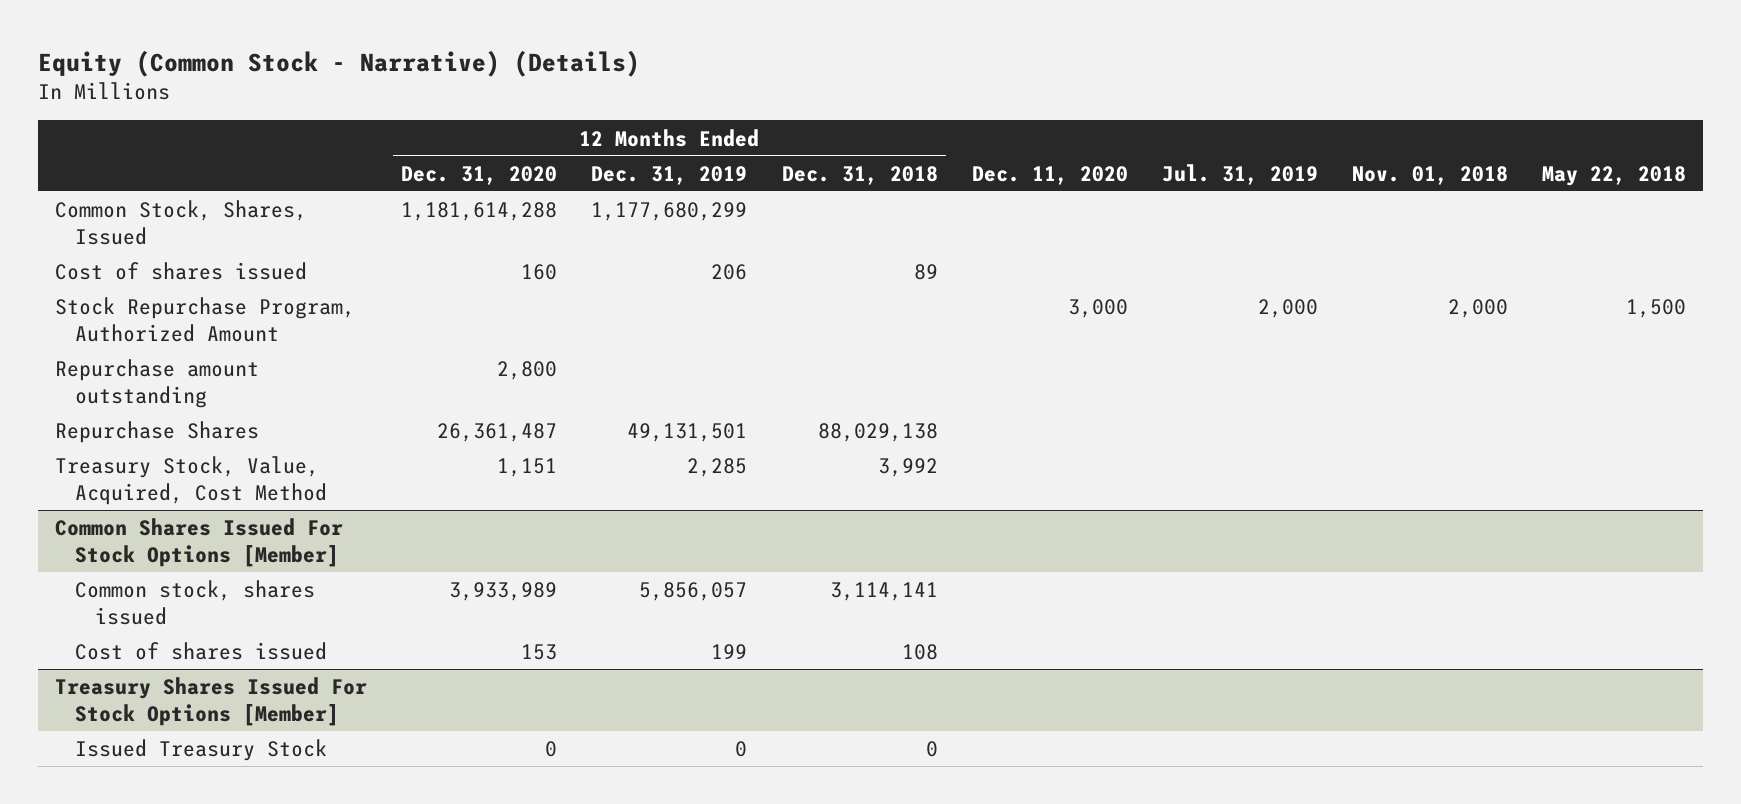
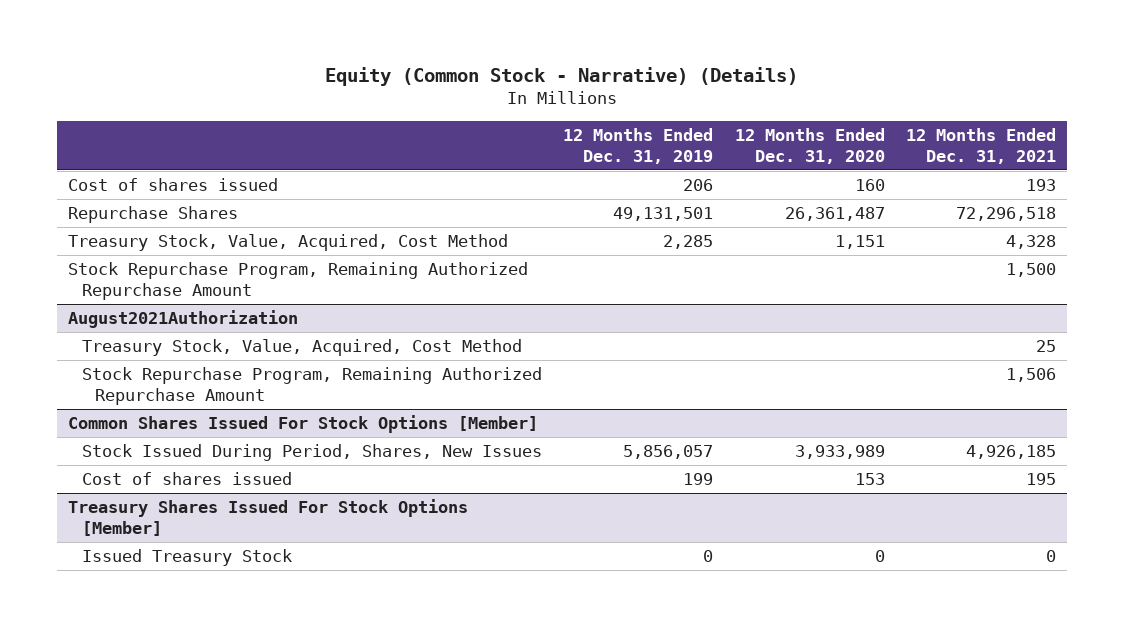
[781,165,938,185] Dec. 31, 2018 -> none
[971,165,1128,185] Dec. 11, 2020 -> none
[1161,163,1318,185] Jul. 31, 2019 -> none
[1352,165,1509,185] Nov. 01, 2018 -> none
[1542,165,1687,186] May 22, 2018 -> none
none -> [906,127,1057,164] 12 Months Ended Dec. 31, 2021
[55,200,308,245] Common Stock, Shares, Issued -> none
[55,297,356,342] Stock Repurchase Program, Authorized Amount -> none
[55,359,260,408] Repurchase amount outstanding -> none
none -> [67,261,528,301] Stock Repurchase Program, Remaining Authorized Repurchase Amount
none -> [67,309,298,328] August2021Authorization
none -> [81,338,522,356] Treasury Stock, Value, Acquired, Cost Method
none -> [81,366,542,406] Stock Repurchase Program, Remaining Authorized Repurchase Amount
[75,580,316,625] Common stock, shares issued -> [81,443,542,461] Stock Issued During Period, Shares, New Issues

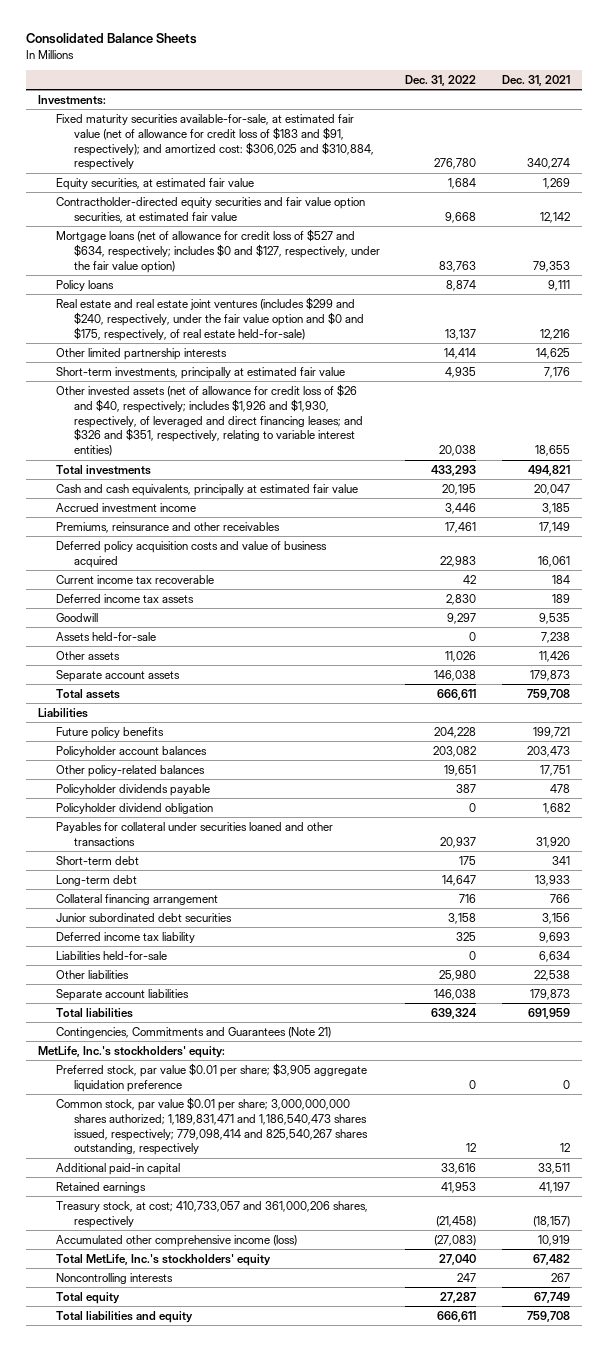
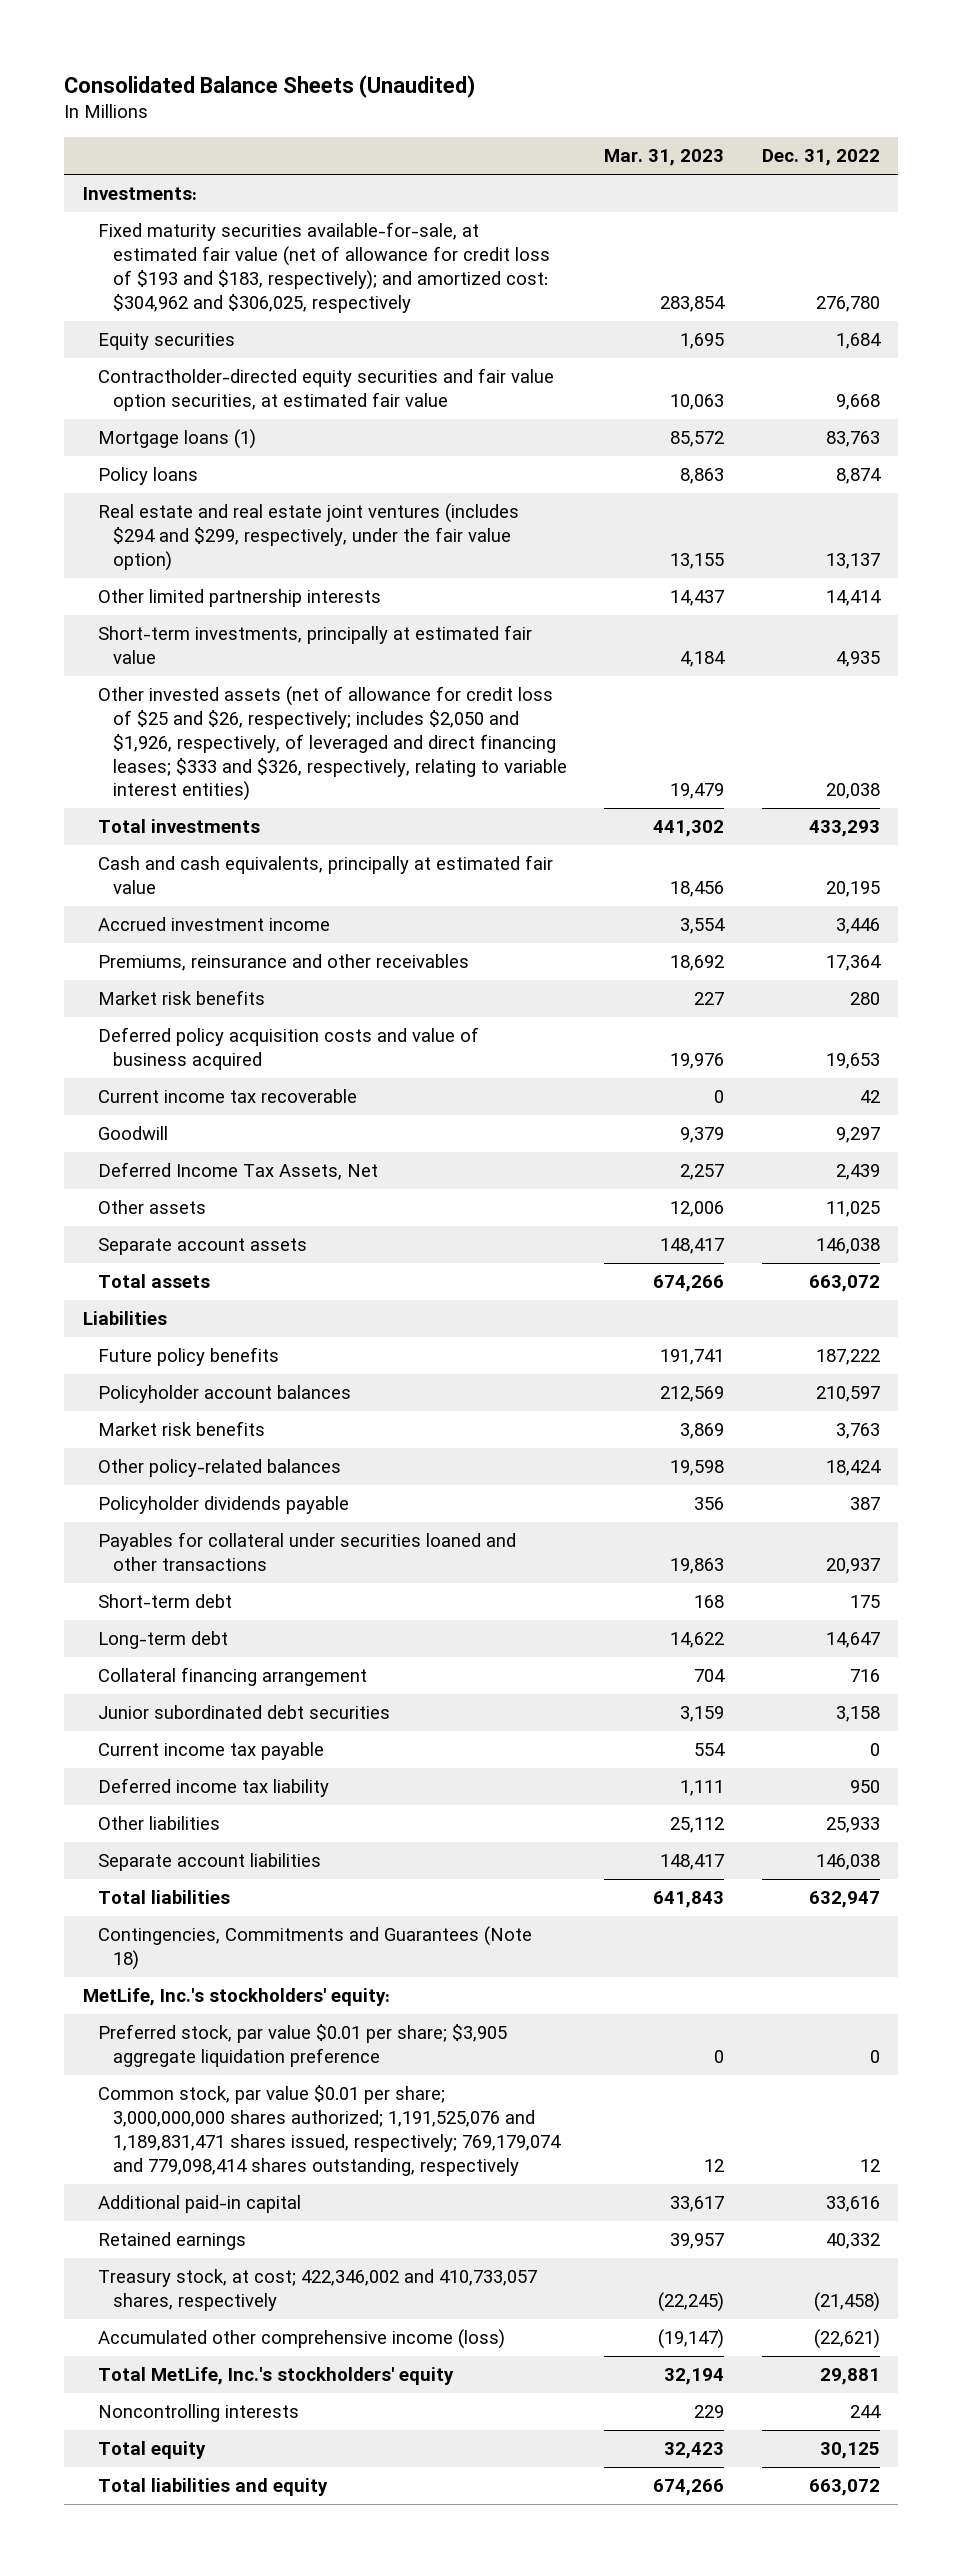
[25,33,197,45] Consolidated Balance Sheets -> [64,75,476,99] Consolidated Balance Sheets (Unaudited)
[501,75,570,87] Dec. 31, 2021 -> none
none -> [604,149,725,167] Mar. 31, 2023
[55,113,374,171] Fixed maturity securities available-for-sale, at estimated fair value (net of allowance for credit loss of $183 and $91, respectively); and amortized cost: $306,025 and $310,884, respectively -> [97,222,551,313] Fixed maturity securities available-for-sale, at estimated fair value (net of allowance for credit loss of $193 and $183, respectively); and amortized cost: $304,962 and $306,025, respectively
[55,177,254,190] Equity securities, at estimated fair value -> [97,333,235,351] Equity securities
[55,228,380,273] Mortgage loans (net of allowance for credit loss of $527 and $634, respectively; includes $0 and $127, respectively, under the fair value option) -> [97,429,256,450] Mortgage loans (1)
[55,296,364,341] Real estate and real estate joint ventures (includes $299 and $240, respectively, under the fair value option and $0 and $175, respectively, of real estate held-for-sale) -> [97,503,519,571] Real estate and real estate joint ventures (includes $294 and $299, respectively, under the fair value option)
[55,383,363,457] Other invested assets (net of allowance for credit loss of $26 and $40, respectively; includes $1,926 and $1,930, respectively, of leveraged and direct financing leases; and $326 and $351, respectively, relating to variable interest entities) -> [97,686,568,802] Other invested assets (net of allowance for credit loss of $25 and $26, respectively; includes $2,050 and $1,926, respectively, of leveraged and direct financing leases; $333 and $326, respectively, relating to variable interest entities)
[445,521,477,533] 17,461 -> [825,955,881,972] 17,364
none -> [97,990,265,1006] Market risk benefits
[440,555,477,567] 22,983 -> [825,1053,880,1070] 19,653
[55,593,194,603] Deferred income tax assets -> none
[55,631,156,641] Assets held-for-sale -> none
none -> [97,1162,378,1181] Deferred Income Tax Assets, Net
[445,650,477,662] 11,026 -> [825,1201,880,1218] 11,025
[437,688,477,700] 666,611 -> [808,1275,880,1293] 663,072
[434,726,477,738] 204,228 -> [815,1349,880,1366] 187,222
[433,745,477,757] 203,082 -> [815,1386,880,1403] 210,597
none -> [97,1421,265,1437] Market risk benefits
[444,764,477,776] 19,651 -> [825,1460,881,1477] 18,424
[55,802,213,814] Policyholder dividend obligation -> none
[55,950,167,960] Liabilities held-for-sale -> none
none -> [97,1742,324,1761] Current income tax payable
[456,931,477,941] 325 -> [849,1780,880,1794] 950
[439,969,477,981] 25,980 -> [825,1817,880,1834] 25,933
[431,1007,478,1019] 639,324 -> [808,1891,880,1909] 632,947
[55,1026,331,1038] Contingencies, Commitments and Guarantees (Note 21) -> [97,1926,532,1971] Contingencies, Commitments and Guarantees (Note 18)
[55,1096,368,1156] Common stock, par value $0.01 per share; 3,000,000,000 shares authorized; 1,189,831,471 and 1,186,540,473 shares issued, respectively; 779,098,414 and 825,540,267 shares outstanding, respectively -> [97,2085,562,2176] Common stock, par value $0.01 per share; 3,000,000,000 shares authorized; 1,191,525,076 and 1,189,831,471 shares issued, respectively; 769,179,074 and 779,098,414 shares outstanding, respectively
[441,1181,477,1193] 41,953 -> [825,2233,880,2250] 40,332
[55,1200,368,1228] Treasury stock, at cost; 410,733,057 and 361,000,206 shares, respectively -> [97,2269,537,2312] Treasury stock, at cost; 422,346,002 and 410,733,057 shares, respectively
[434,1234,477,1246] (27,083) -> [813,2329,880,2350] (22,621)
[439,1253,477,1265] 27,040 -> [819,2368,880,2386] 29,881
[457,1272,477,1282] 247 -> [849,2405,881,2419] 244
[440,1291,477,1303] 27,287 -> [819,2442,880,2460] 30,125
[437,1310,477,1322] 666,611 -> [808,2479,880,2497] 663,072

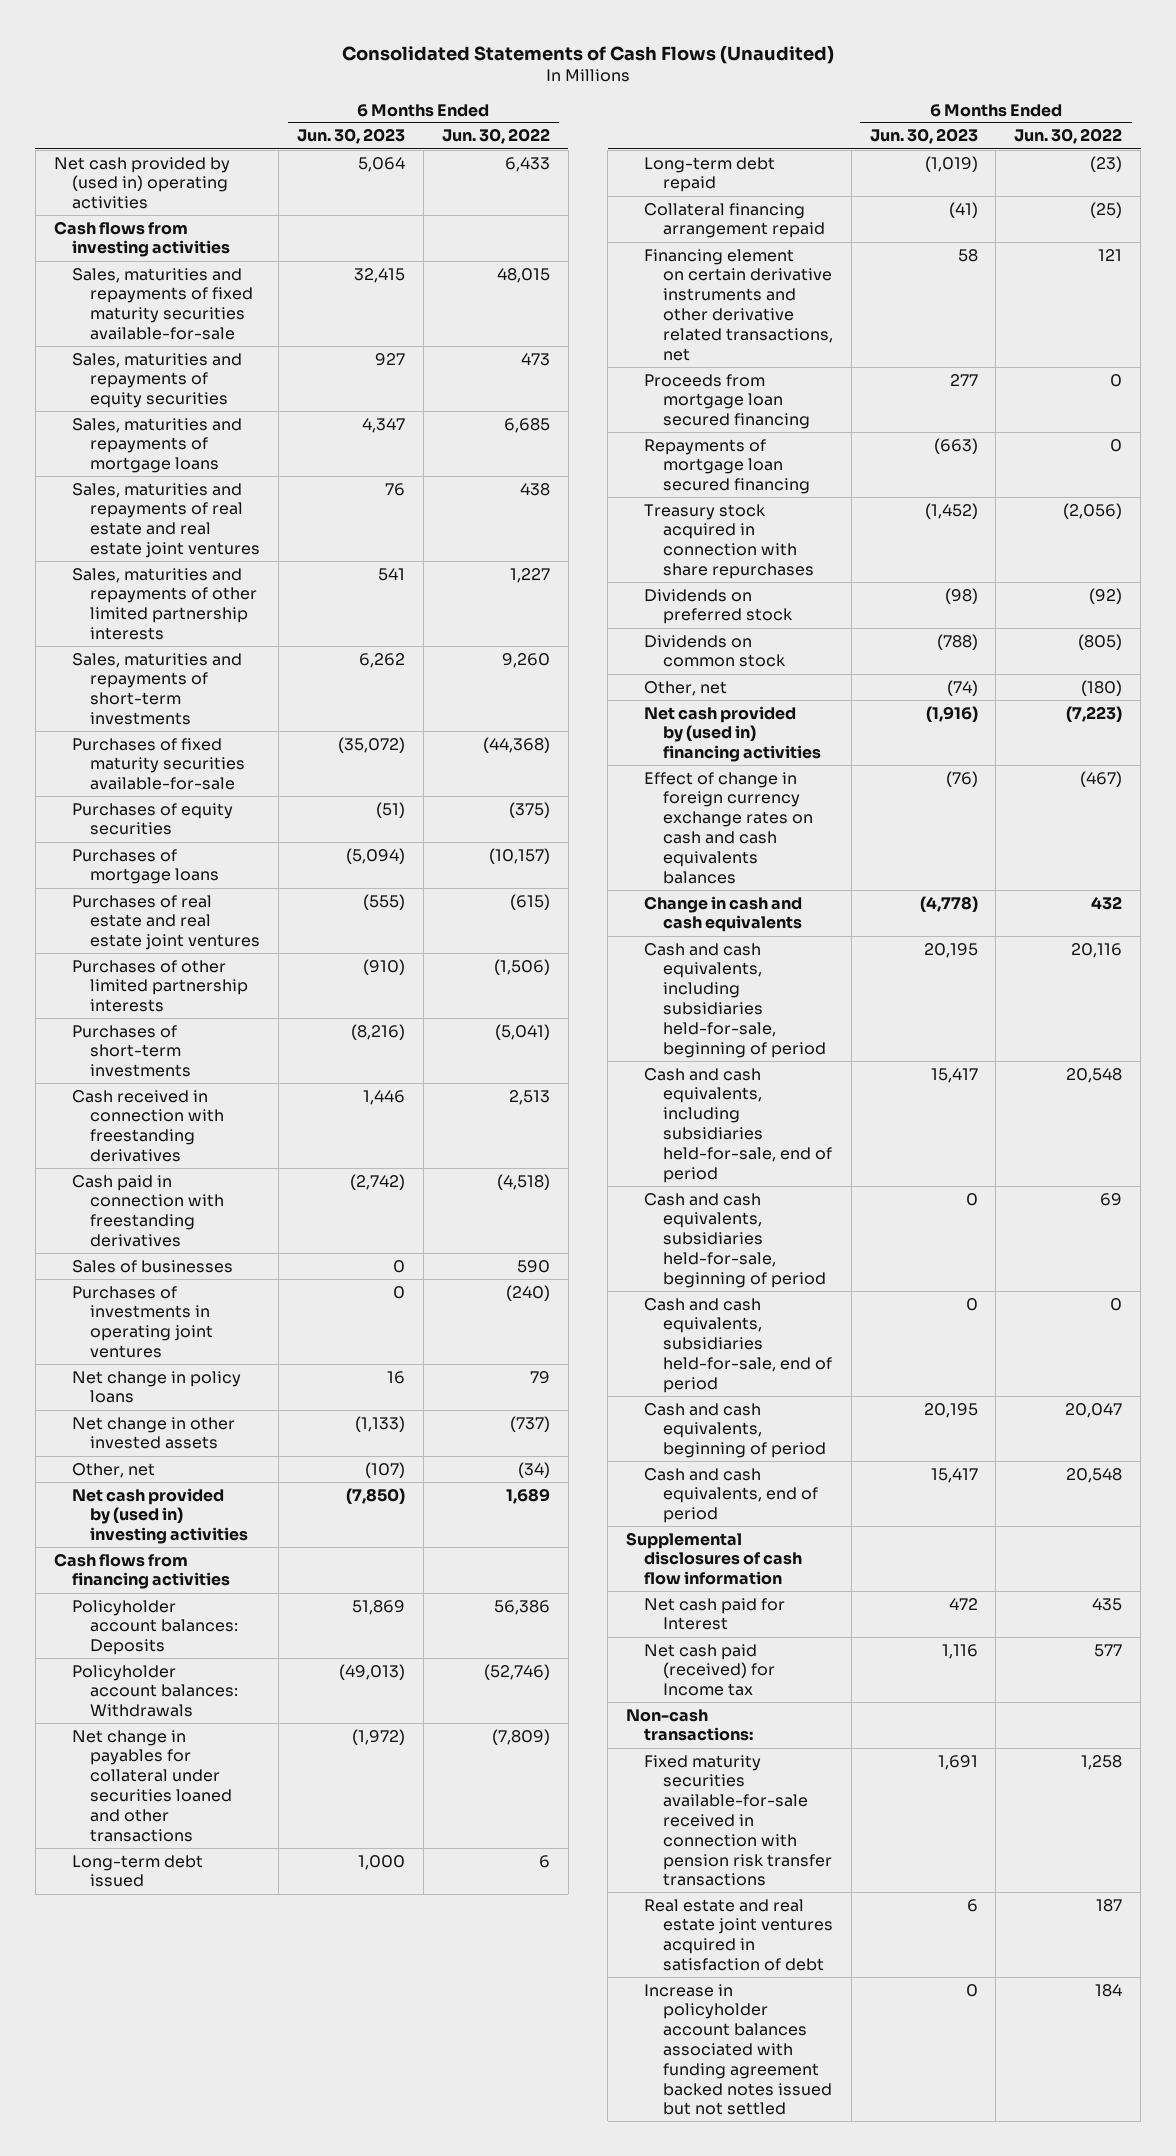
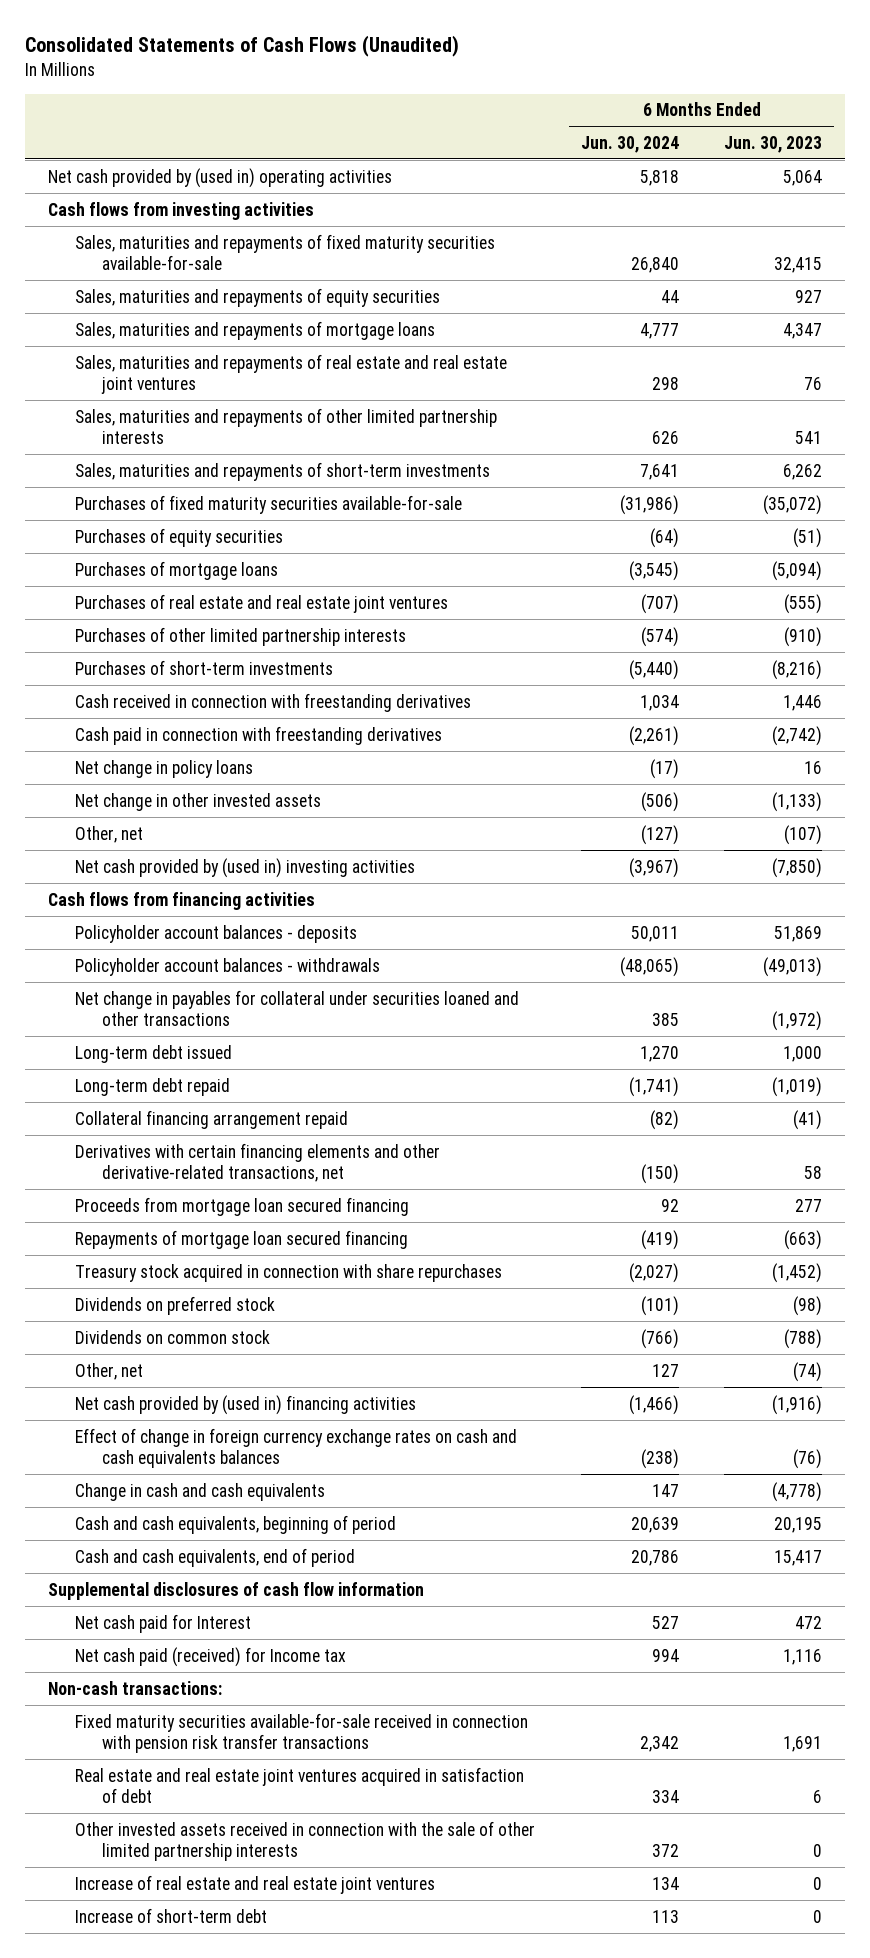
[441,128,550,145] Jun. 30, 2022 -> none
none -> [580,135,679,153] Jun. 30, 2024
[71,1259,233,1273] Sales of businesses -> none
[71,1285,214,1358] Purchases of investments in operating joint ventures -> none
[71,1599,239,1656] Policyholder account balances: Deposits -> [75,924,358,943] Policyholder account balances - deposits
[71,1664,239,1718] Policyholder account balances: Withdrawals -> [75,957,381,976] Policyholder account balances - withdrawals
[644,248,833,361] Financing element on certain derivative instruments and other derivative related transactions, net -> [75,1142,441,1183] Derivatives with certain financing elements and other derivative-related transactions, net
[644,942,826,1058] Cash and cash equivalents, including subsidiaries held-for-sale, beginning of period -> none
[644,1067,832,1183] Cash and cash equivalents, including subsidiaries held-for-sale, end of period -> none
[644,1192,826,1288] Cash and cash equivalents, subsidiaries held-for-sale, beginning of period -> none
[644,1297,832,1393] Cash and cash equivalents, subsidiaries held-for-sale, end of period -> none
[644,1983,832,2116] Increase in policyholder account balances associated with funding agreement backed notes issued but not settled -> none
none -> [75,1820,536,1862] Other invested assets received in connection with the sale of other limited partnership interests
none -> [75,1874,436,1894] Increase of real estate and real estate joint ventures
none -> [75,1907,268,1923] Increase of short-term debt

